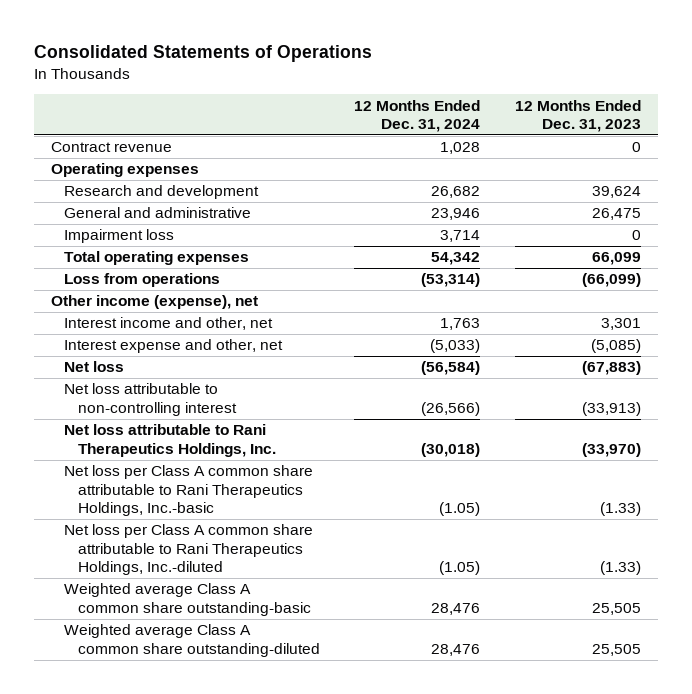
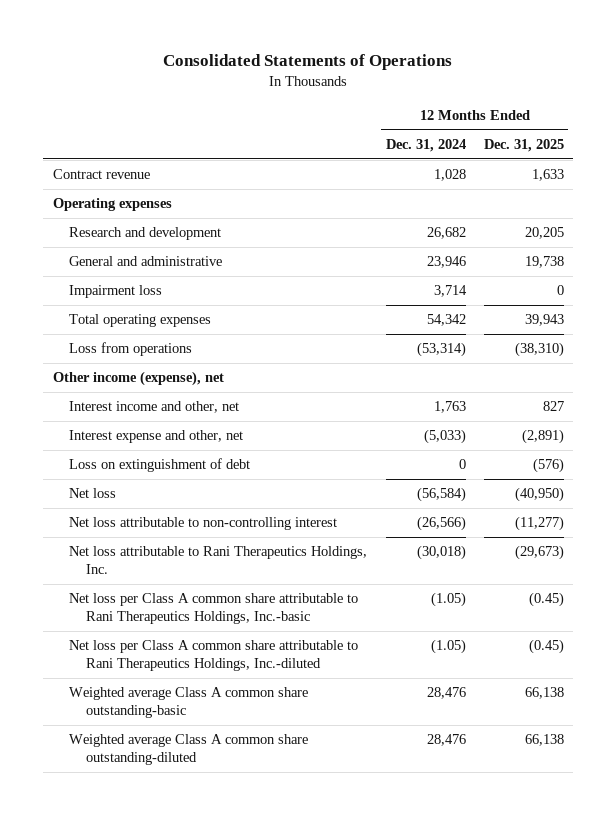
[514,99,641,132] 12 Months Ended Dec. 31, 2023 -> none
none -> [483,138,564,152] Dec. 31, 2025
none -> [69,458,251,473] Loss on extinguishment of debt

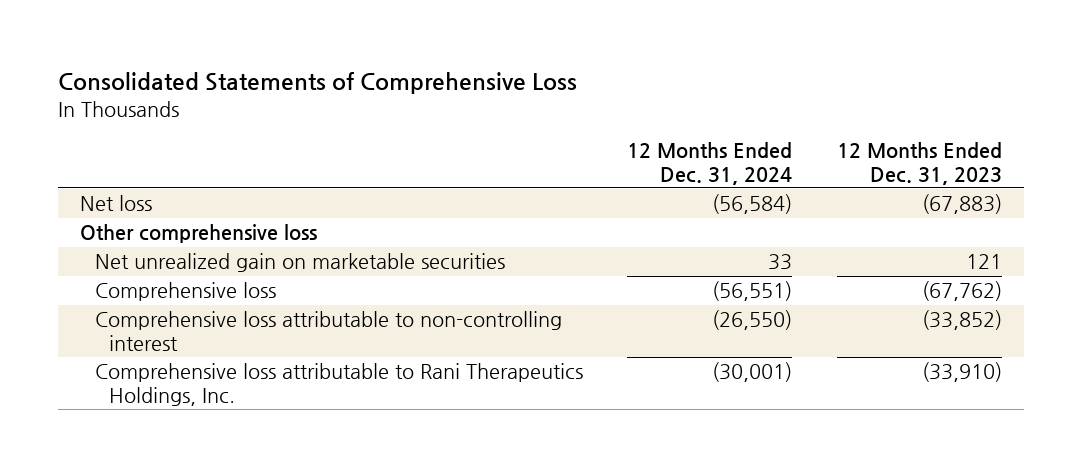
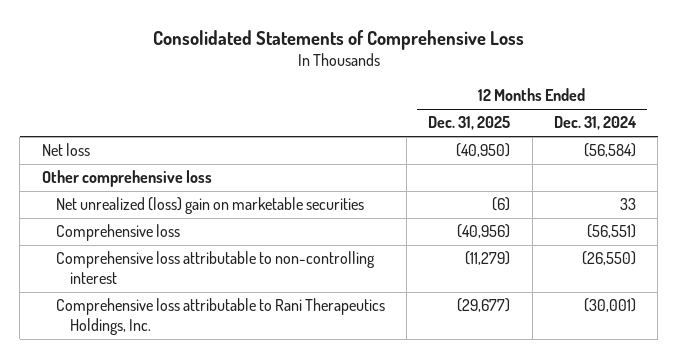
[836,142,1002,185] 12 Months Ended Dec. 31, 2023 -> none
none -> [428,116,511,131] Dec. 31, 2025
[94,253,505,273] Net unrealized gain on marketable securities -> [55,197,364,215] Net unrealized (loss) gain on marketable securities

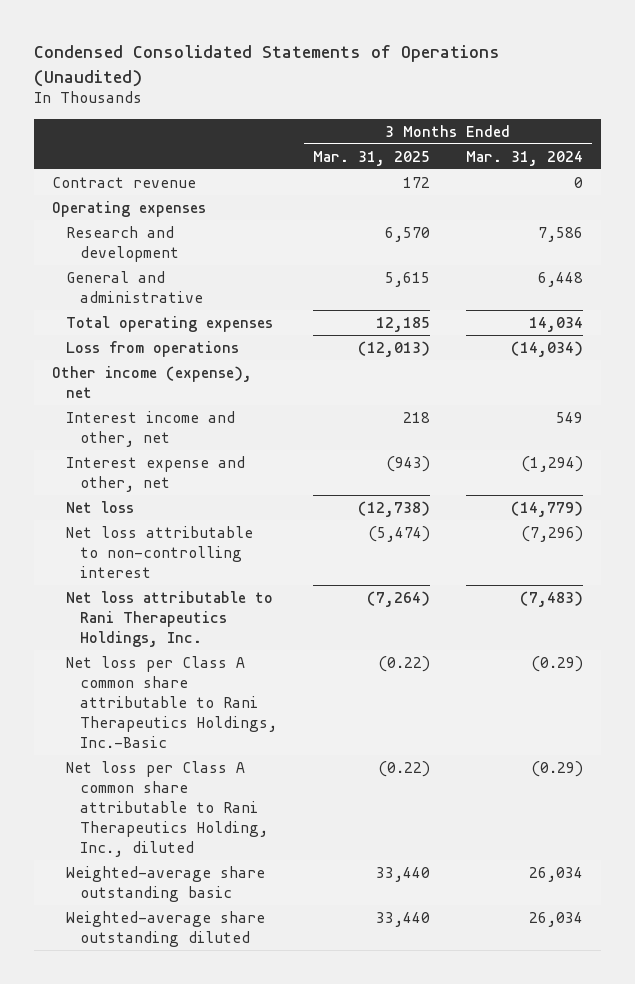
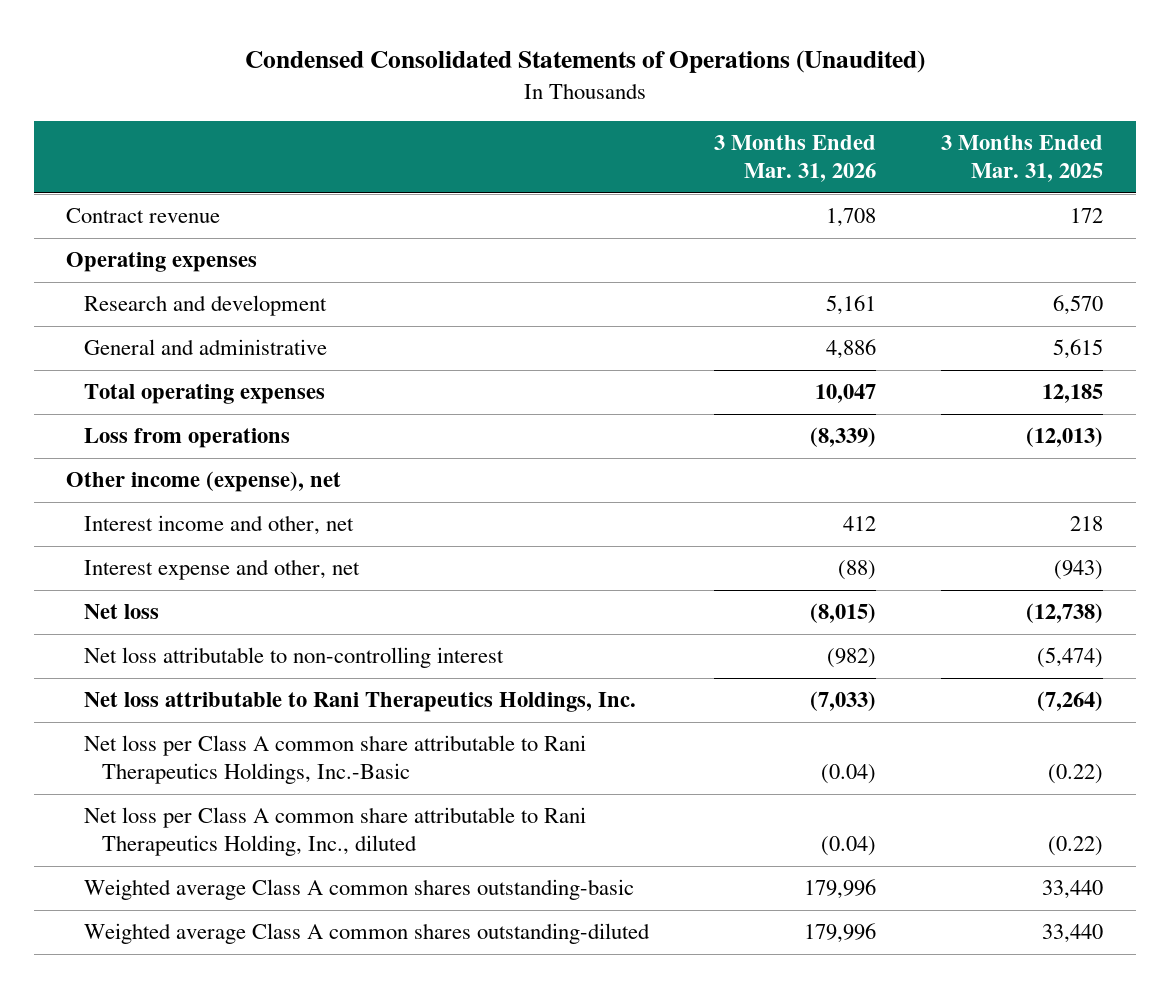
[465,150,583,166] Mar. 31, 2024 -> none
none -> [714,135,877,183] 3 Months Ended Mar. 31, 2026
[66,865,266,902] Weighted-average share outstanding basic -> [84,879,635,901] Weighted average Class A common shares outstanding-basic
[66,910,266,947] Weighted-average share outstanding diluted -> [84,923,651,945] Weighted average Class A common shares outstanding-diluted

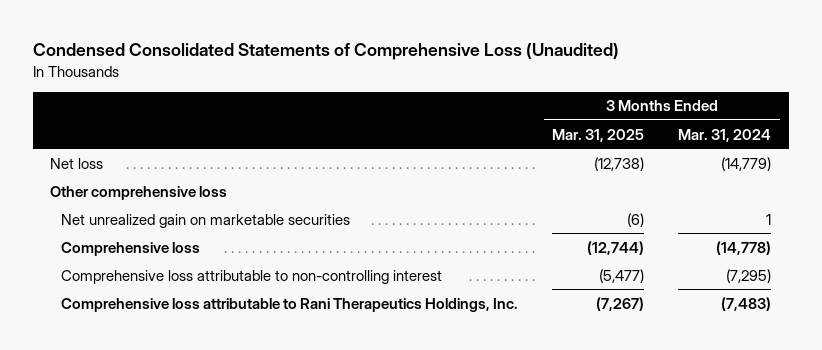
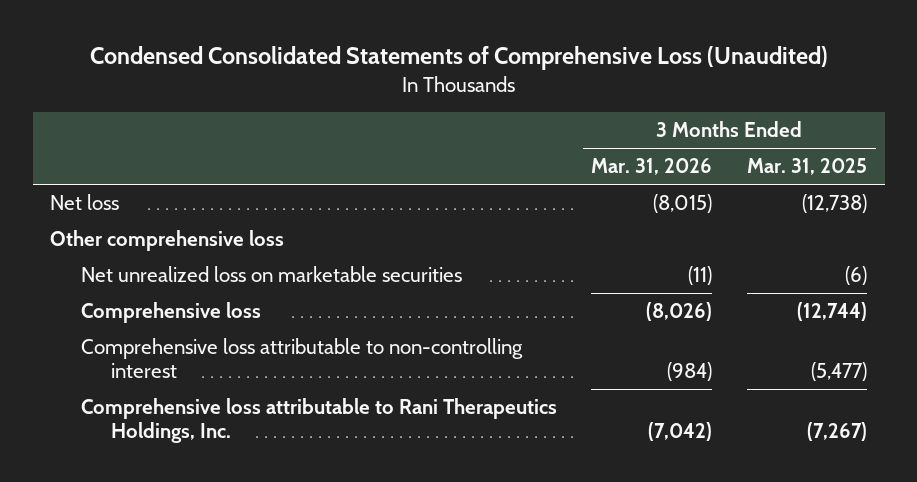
[678,128,772,142] Mar. 31, 2024 -> none
none -> [591,158,713,176] Mar. 31, 2026
[61,213,351,228] Net unrealized gain on marketable securities -> [80,266,462,283] Net unrealized loss on marketable securities

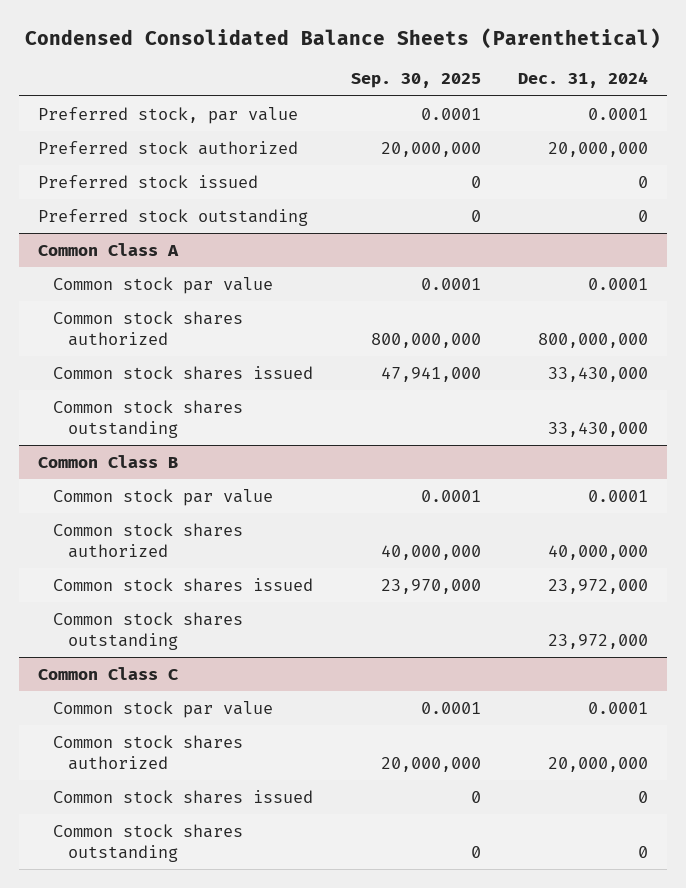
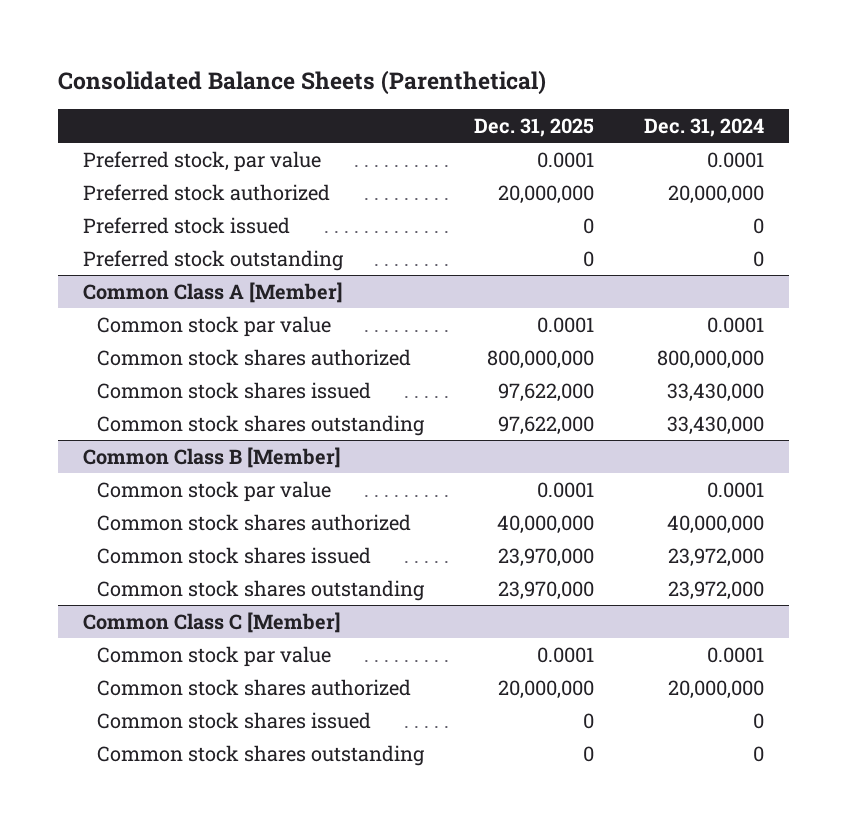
[25,28,662,50] Condensed Consolidated Balance Sheets (Parenthetical) -> [58,70,547,96] Consolidated Balance Sheets (Parenthetical)
[350,73,481,89] Sep. 30, 2025 -> none
none -> [474,118,595,138] Dec. 31, 2025
[38,242,180,256] Common Class A -> [83,281,344,303] Common Class A [Member]
[38,454,179,468] Common Class B -> [83,446,342,468] Common Class B [Member]
[38,666,179,680] Common Class C -> [83,611,342,633] Common Class C [Member]

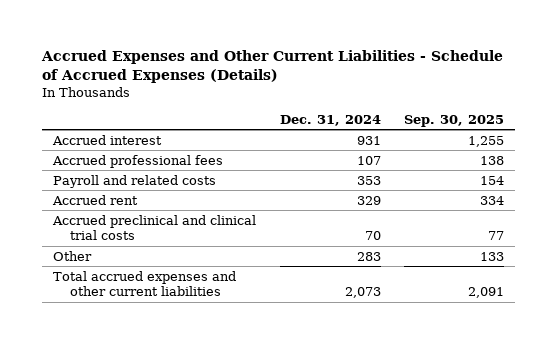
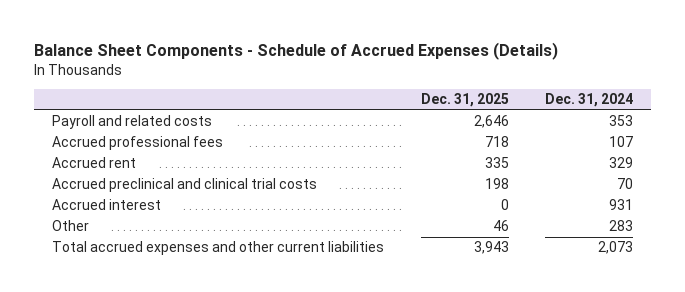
[40,49,503,84] Accrued Expenses and Other Current Liabilities - Schedule of Accrued Expenses (Details) -> [34,41,559,60] Balance Sheet Components - Schedule of Accrued Expenses (Details)
[403,114,504,127] Sep. 30, 2025 -> none
none -> [420,93,509,108] Dec. 31, 2025
[52,154,224,168] Accrued professional fees -> [52,136,224,151] Accrued professional fees
[52,134,163,145] Accrued interest -> [52,199,162,211] Accrued interest

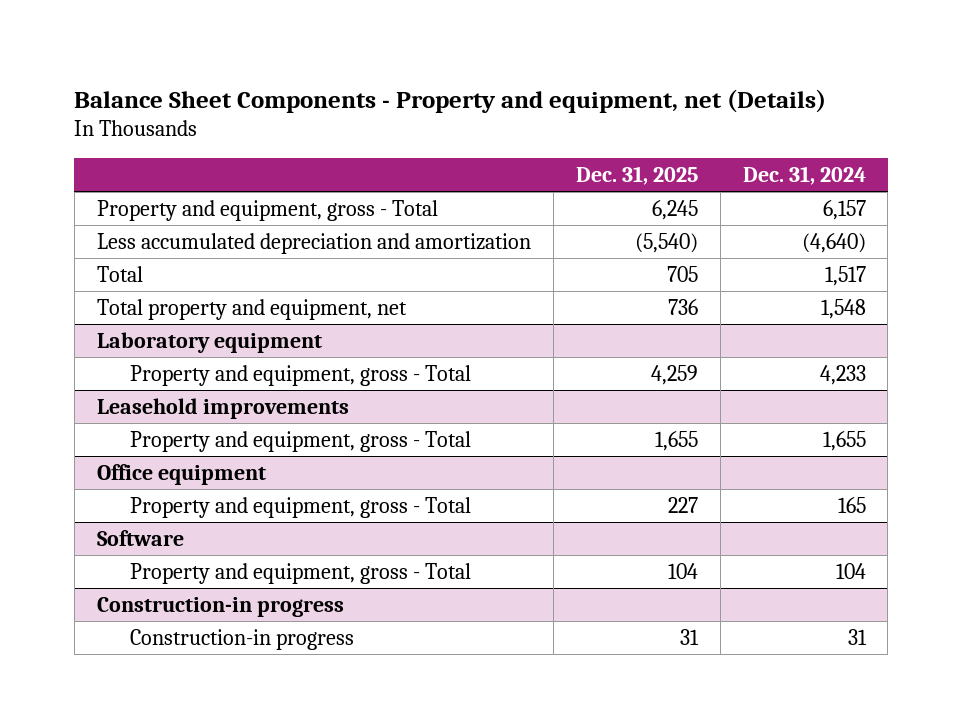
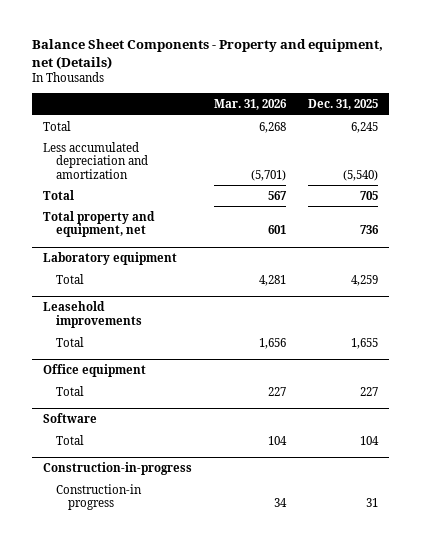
[742,165,866,185] Dec. 31, 2024 -> none
none -> [213,99,287,111] Mar. 31, 2026
[96,199,438,221] Property and equipment, gross - Total -> [42,120,71,131] Total
[130,364,472,386] Property and equipment, gross - Total -> [55,273,84,284] Total
[130,430,472,452] Property and equipment, gross - Total -> [55,336,84,347] Total
[130,496,472,518] Property and equipment, gross - Total -> [55,385,84,396] Total
[130,562,472,584] Property and equipment, gross - Total -> none
none -> [55,434,84,445] Total
[96,596,344,617] Construction-in progress -> [42,462,192,476] Construction-in-progress

